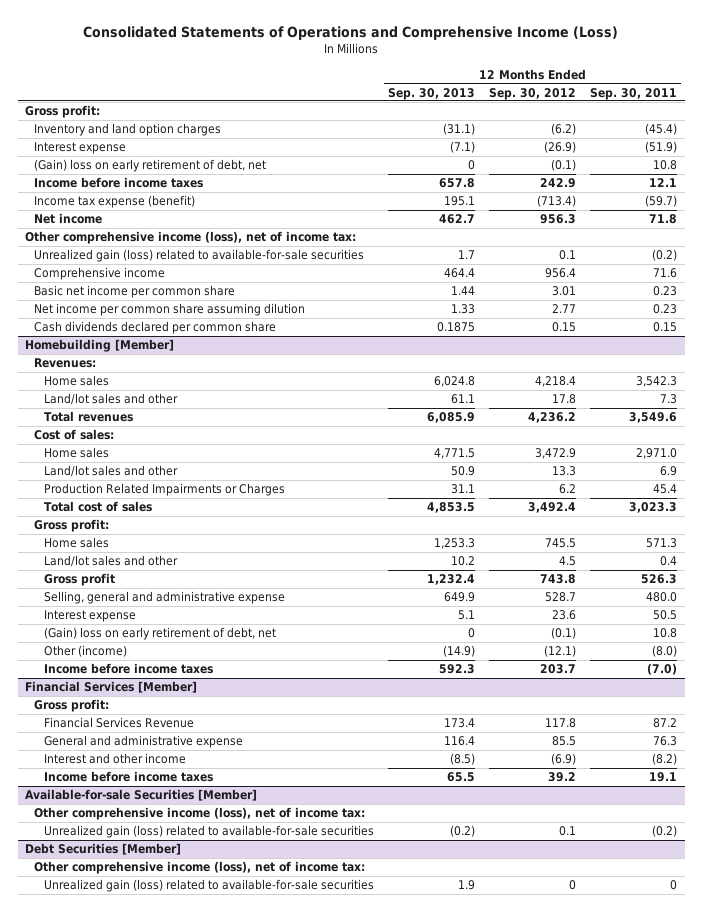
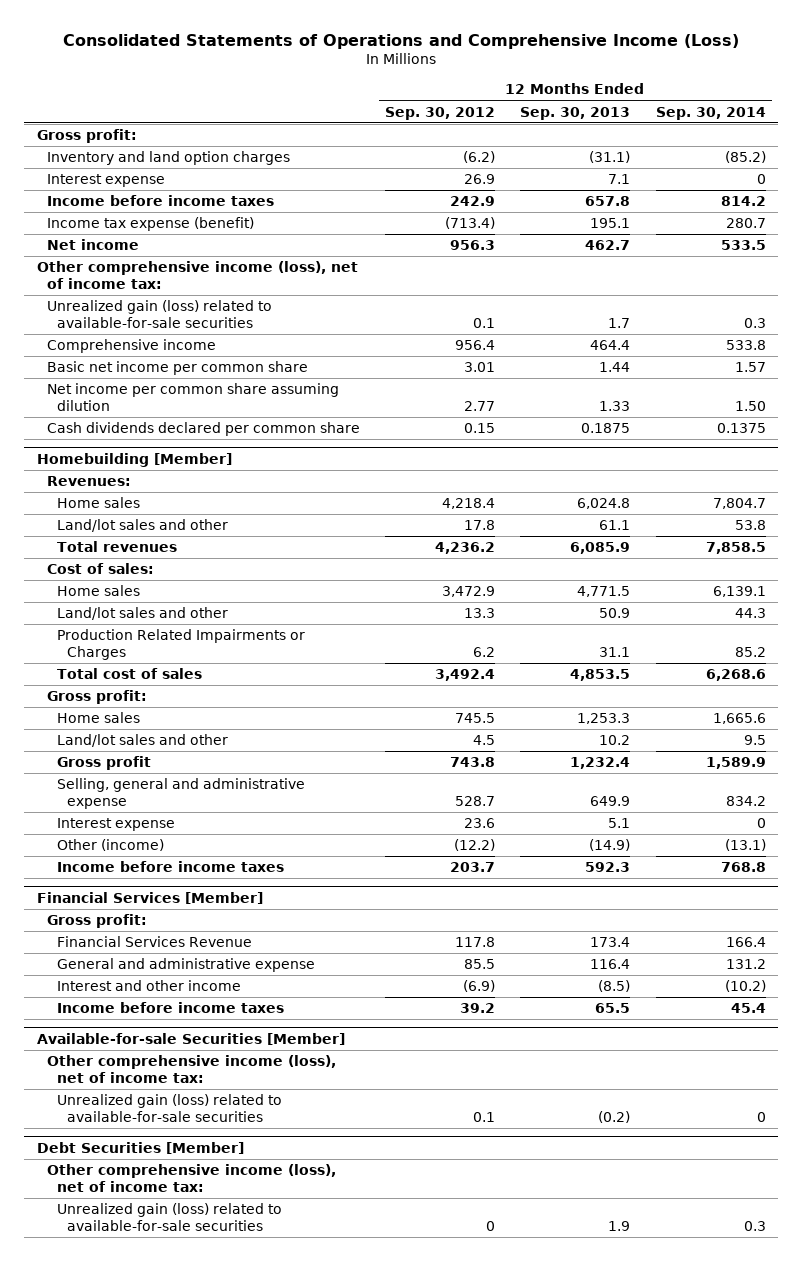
[590,87,678,100] Sep. 30, 2011 -> none
none -> [655,106,766,120] Sep. 30, 2014
[34,159,267,173] (Gain) loss on early retirement of debt, net -> none
[449,141,475,154] (7.1) -> [608,174,631,185] 7.1
[544,141,577,154] (26.9) -> [464,174,496,185] 26.9
[43,627,276,641] (Gain) loss on early retirement of debt, net -> none
[544,645,577,658] (12.1) -> [454,839,496,852] (12.2)

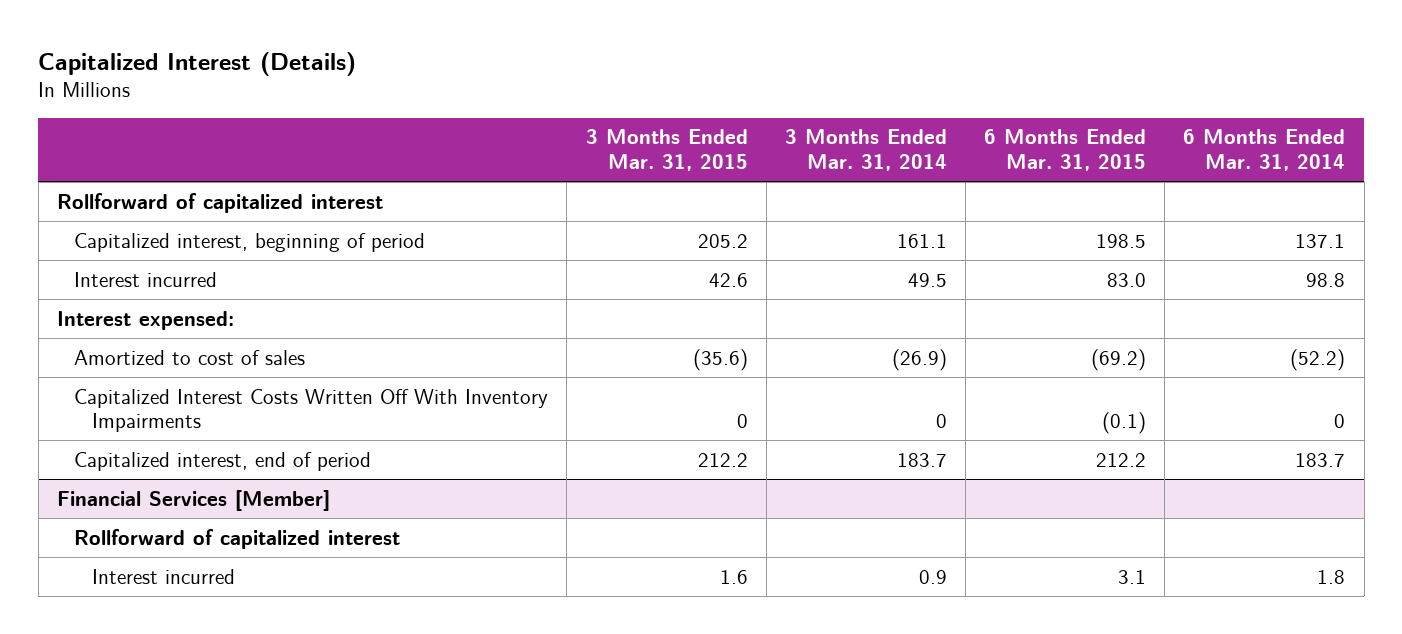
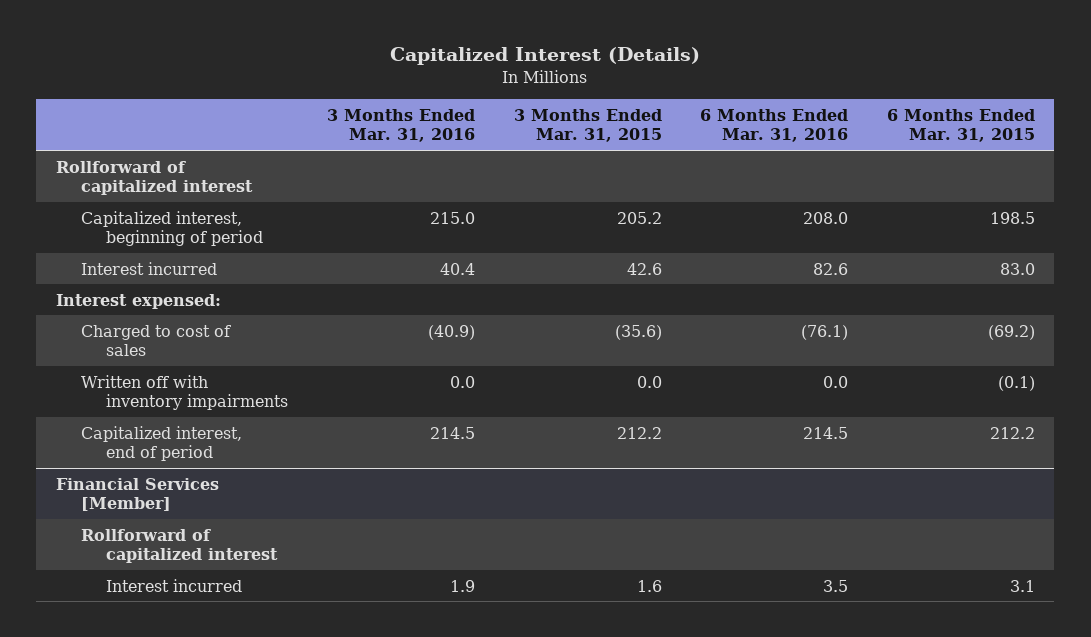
[784,129,947,171] 3 Months Ended Mar. 31, 2014 -> none
[1183,129,1346,171] 6 Months Ended Mar. 31, 2014 -> none
none -> [327,108,476,143] 3 Months Ended Mar. 31, 2016
none -> [700,108,849,143] 6 Months Ended Mar. 31, 2016
[74,349,306,365] Amortized to cost of sales -> [81,324,232,357] Charged to cost of sales
[74,388,549,432] Capitalized Interest Costs Written Off With Inventory Impairments -> [81,374,289,411] Written off with inventory impairments
[736,413,748,428] 0 -> [636,375,662,388] 0.0

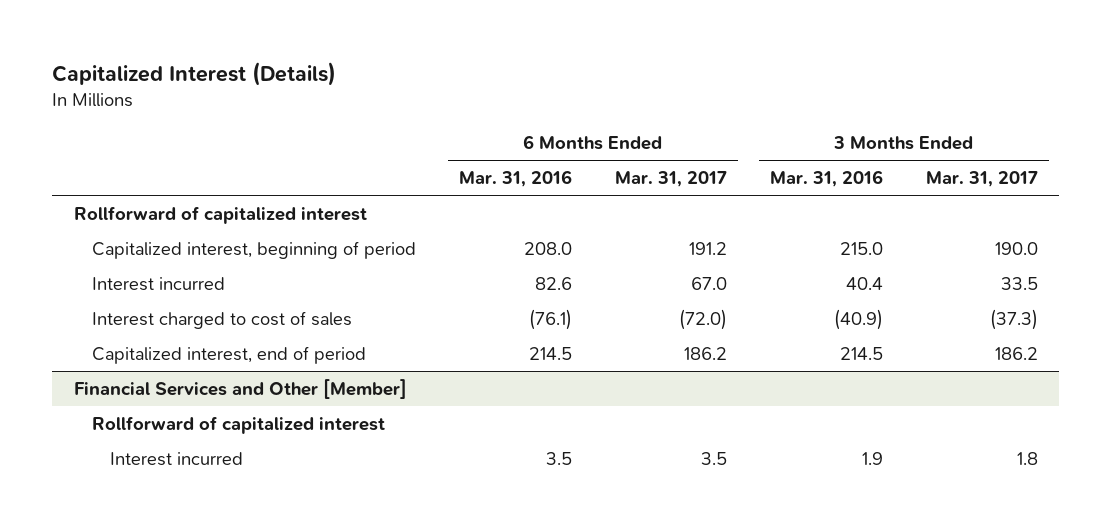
[513,108,662,143] 3 Months Ended Mar. 31, 2015 -> none
[886,108,1035,143] 6 Months Ended Mar. 31, 2015 -> none
none -> [614,170,727,187] Mar. 31, 2017
none -> [925,170,1038,187] Mar. 31, 2017
[55,293,221,309] Interest expensed: -> none
[81,374,289,411] Written off with inventory impairments -> none
[81,324,232,357] Charged to cost of sales -> [91,310,352,329] Interest charged to cost of sales
[55,477,219,512] Financial Services [Member] -> [73,378,407,399] Financial Services and Other [Member]

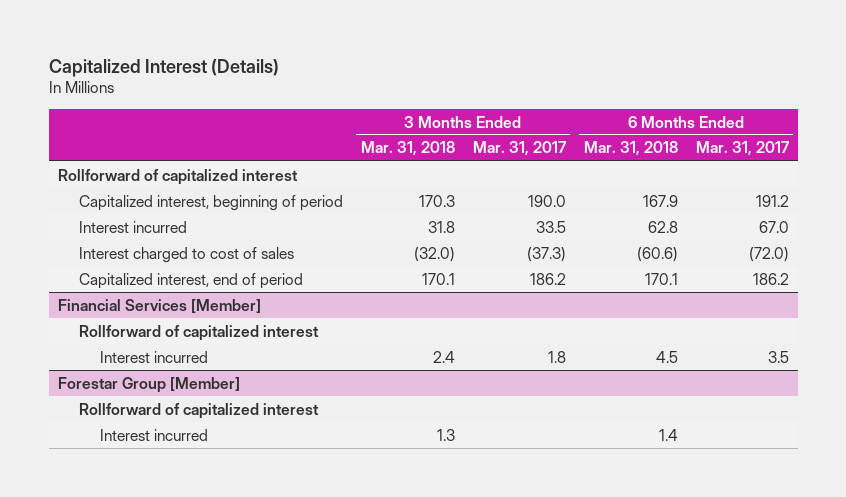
[458,169,572,187] Mar. 31, 2016 -> none
[769,169,883,187] Mar. 31, 2016 -> none
none -> [360,141,455,157] Mar. 31, 2018
none -> [583,141,678,157] Mar. 31, 2018
[73,378,407,399] Financial Services and Other [Member] -> [57,298,261,313] Financial Services [Member]
none -> [57,376,240,393] Forestar Group [Member]
none -> [78,402,319,419] Rollforward of capitalized interest
none -> [99,428,208,441] Interest incurred

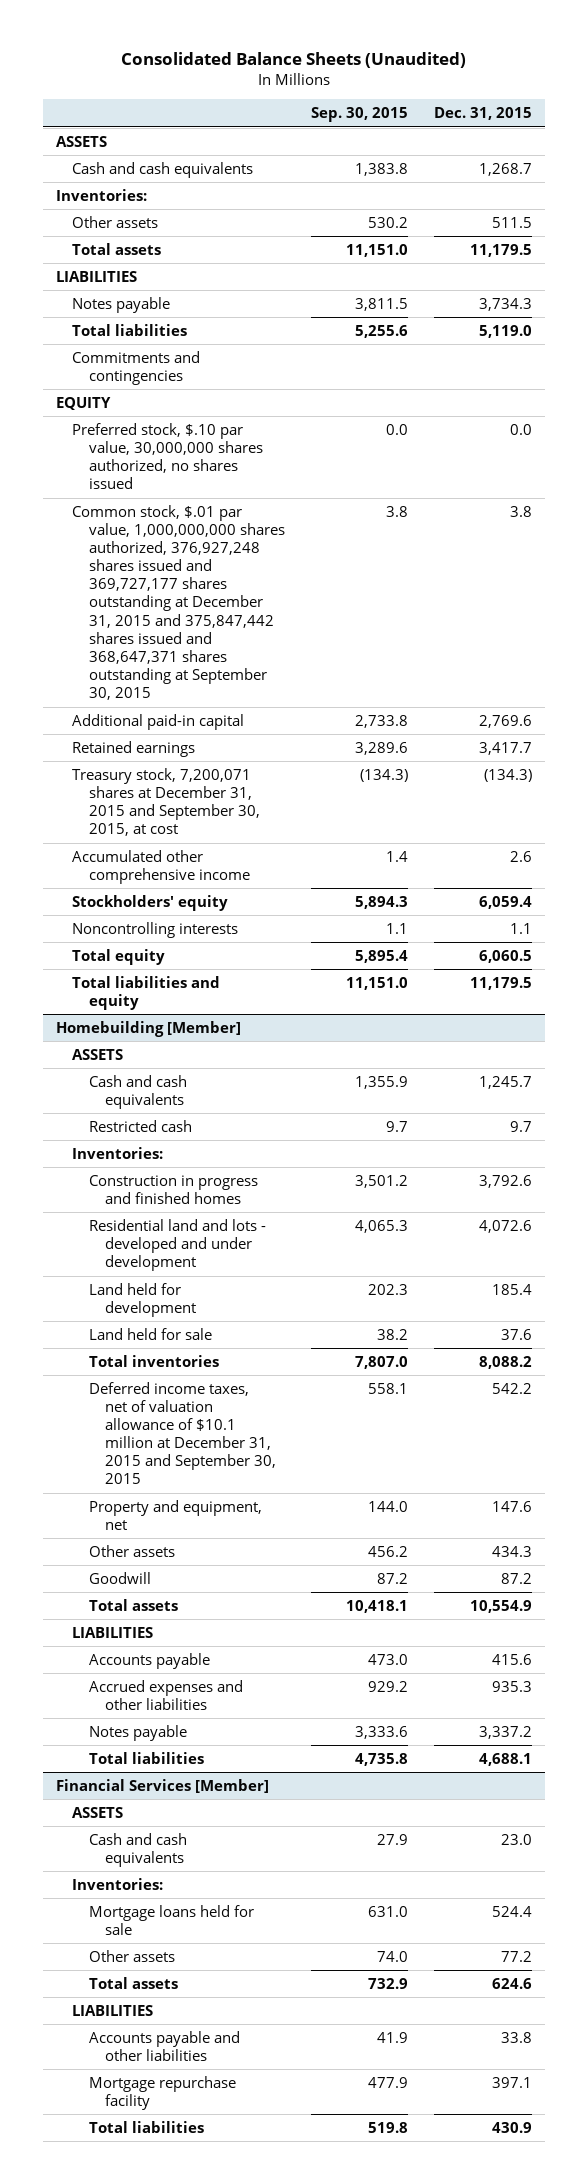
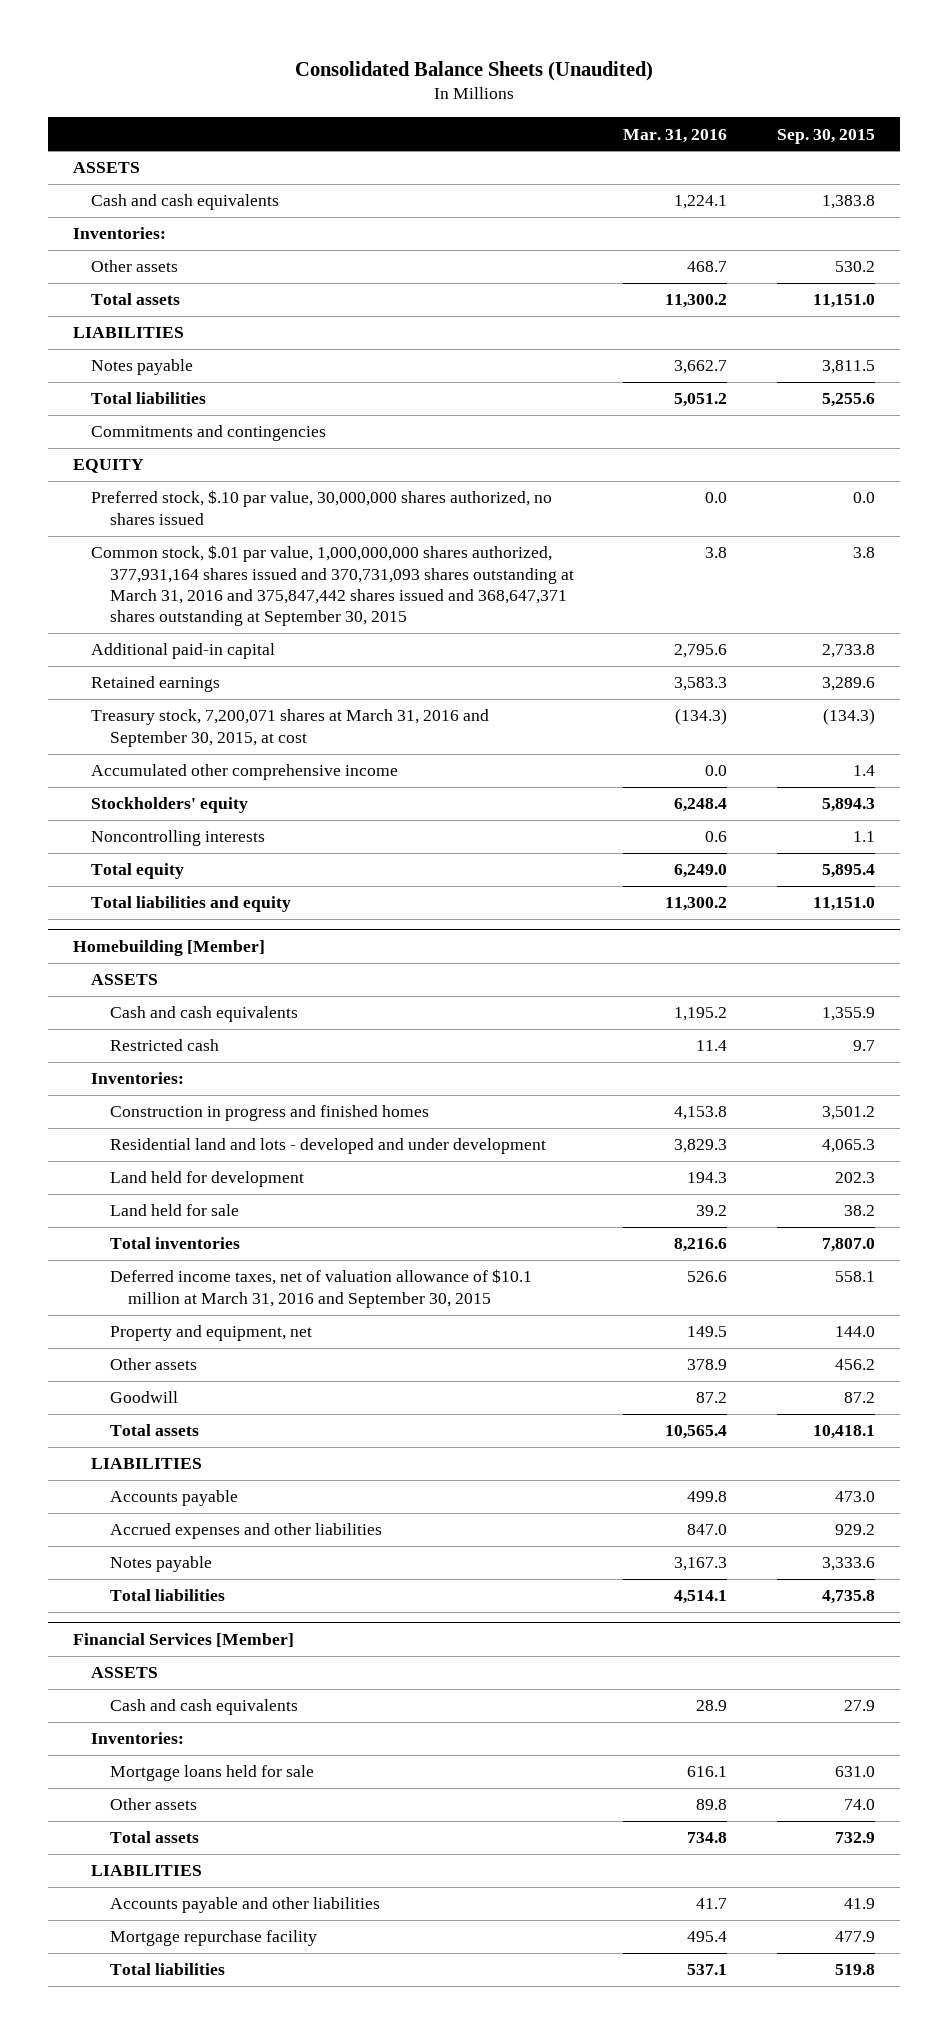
[433,107,532,121] Dec. 31, 2015 -> none
none -> [623,128,728,143] Mar. 31, 2016
[72,504,285,701] Common stock, $.01 par value, 1,000,000,000 shares authorized, 376,927,248 shares issued and 369,727,177 shares outstanding at December 31, 2015 and 375,847,442 shares issued and 368,647,371 shares outstanding at September 30, 2015 -> [91,545,574,627] Common stock, $.01 par value, 1,000,000,000 shares authorized, 377,931,164 shares issued and 370,731,093 shares outstanding at March 31, 2016 and 375,847,442 shares issued and 368,647,371 shares outstanding at September 30, 2015
[72,767,260,837] Treasury stock, 7,200,071 shares at December 31, 2015 and September 30, 2015, at cost -> [91,709,490,747] Treasury stock, 7,200,071 shares at March 31, 2016 and September 30, 2015, at cost
[88,1381,277,1485] Deferred income taxes, net of valuation allowance of $10.1 million at December 31, 2015 and September 30, 2015 -> [109,1269,532,1308] Deferred income taxes, net of valuation allowance of $10.1 million at March 31, 2016 and September 30, 2015

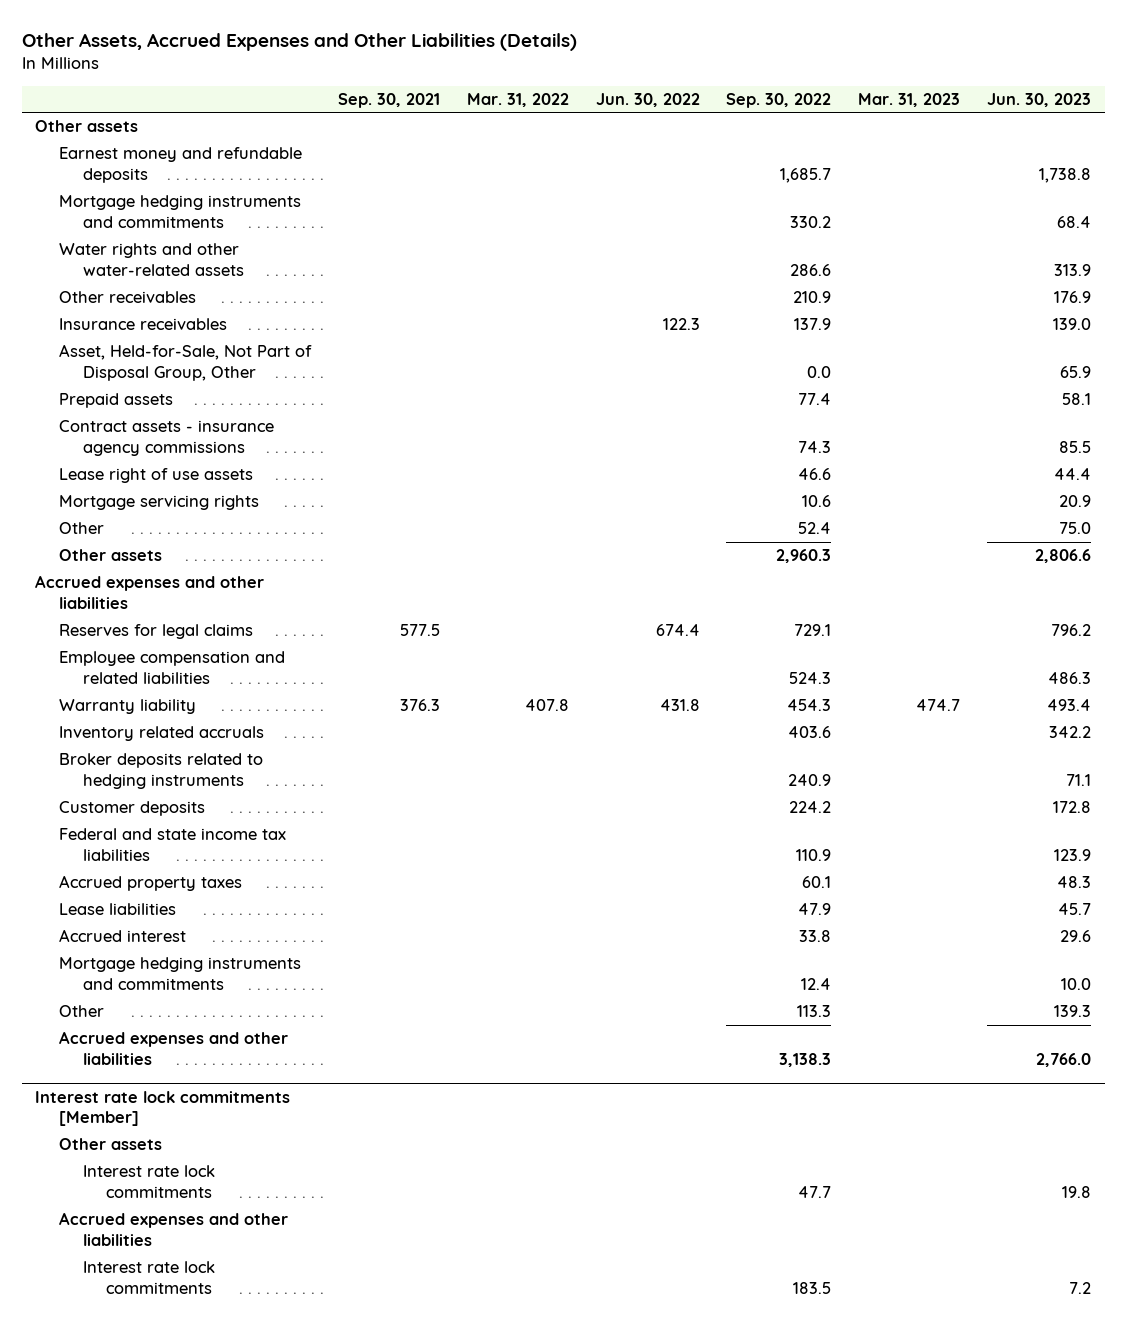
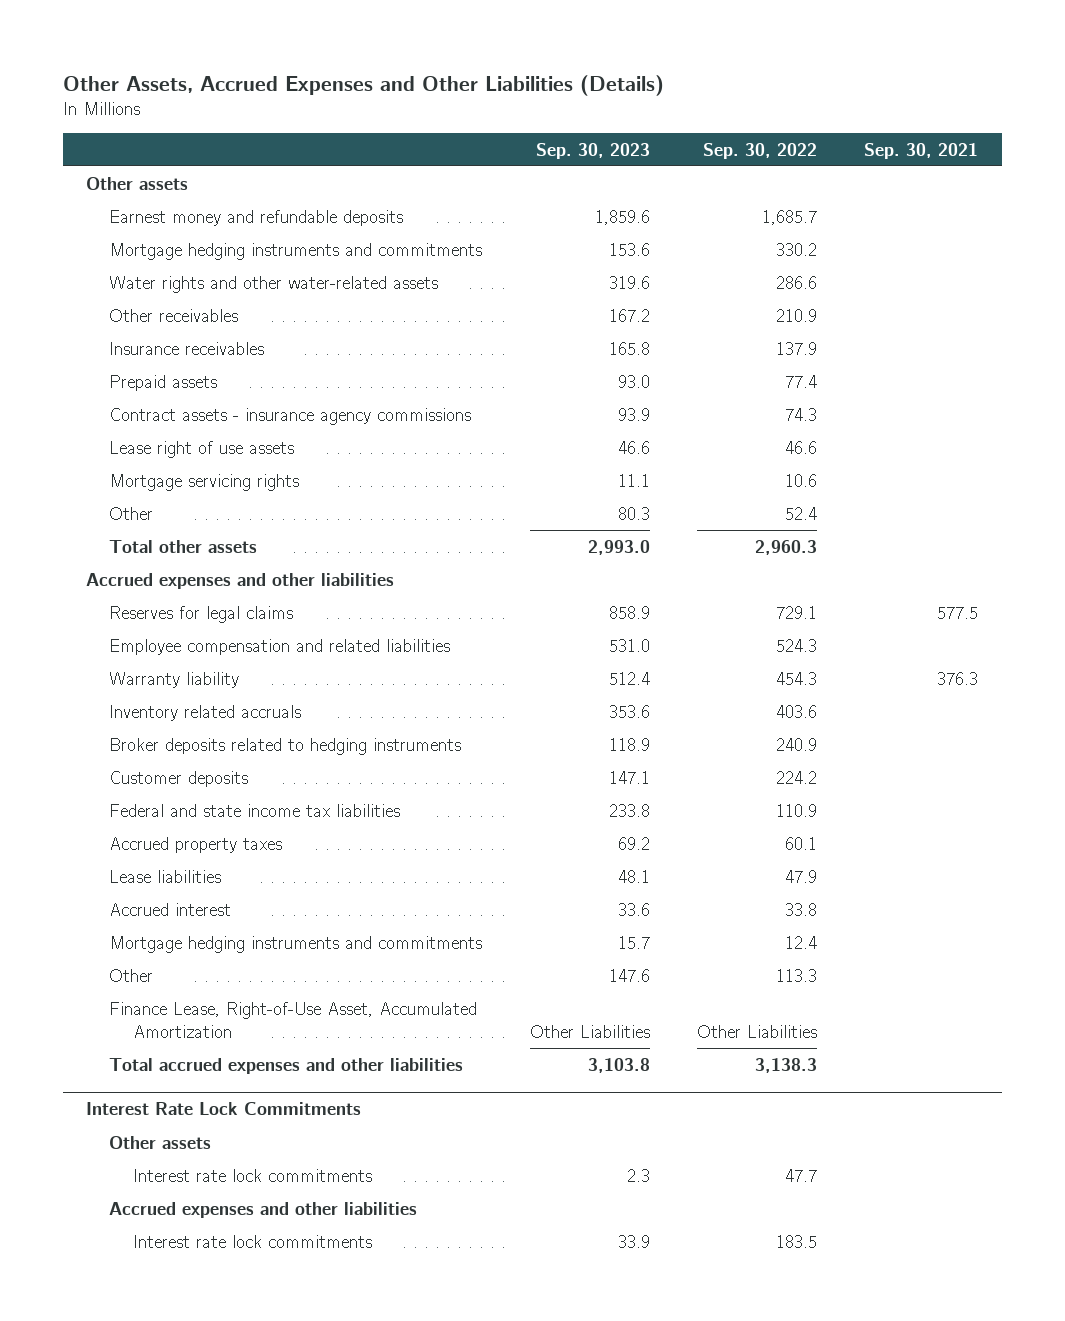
[466,92,569,107] Mar. 31, 2022 -> none
[595,92,700,107] Jun. 30, 2022 -> none
[858,92,961,107] Mar. 31, 2023 -> none
[987,92,1092,107] Jun. 30, 2023 -> none
none -> [535,142,650,159] Sep. 30, 2023
[58,344,312,382] Asset, Held-for-Sale, Not Part of Disposal Group, Other -> none
[58,549,162,562] Other assets -> [109,539,258,553] Total other assets
none -> [109,1001,478,1038] Finance Lease, Right-of-Use Asset, Accumulated Amortization
[58,1031,288,1066] Accrued expenses and other liabilities -> [109,1057,464,1074] Total accrued expenses and other liabilities
[35,1090,291,1127] Interest rate lock commitments [Member] -> [86,1102,362,1116] Interest Rate Lock Commitments

